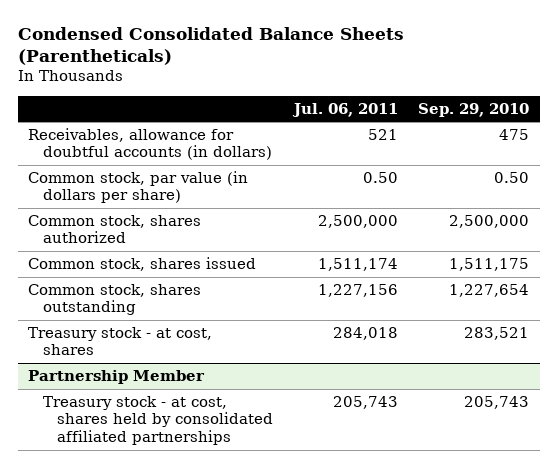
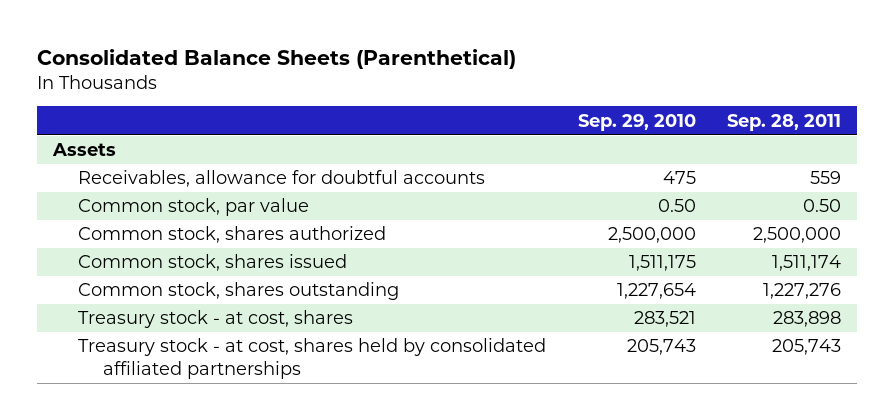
[17,26,404,66] Condensed Consolidated Balance Sheets (Parentheticals) -> [37,48,517,69] Consolidated Balance Sheets (Parenthetical)
[291,102,398,117] Jul. 06, 2011 -> none
none -> [726,113,841,131] Sep. 28, 2011
none -> [51,143,116,157] Assets
[28,128,272,161] Receivables, allowance for doubtful accounts (in dollars) -> [78,170,486,188] Receivables, allowance for doubtful accounts
[28,171,249,204] Common stock, par value (in dollars per share) -> [78,198,310,217] Common stock, par value
[28,370,206,385] Partnership Member -> none

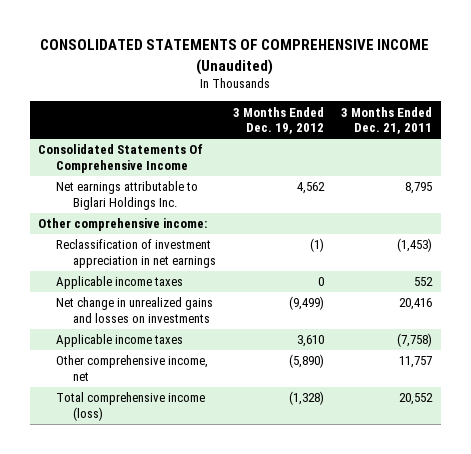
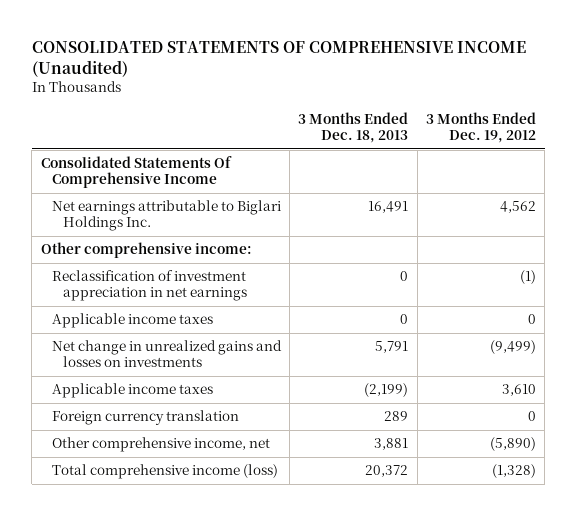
[341,106,433,135] 3 Months Ended Dec. 21, 2011 -> none
none -> [298,112,409,144] 3 Months Ended Dec. 18, 2013
none -> [51,410,239,426] Foreign currency translation

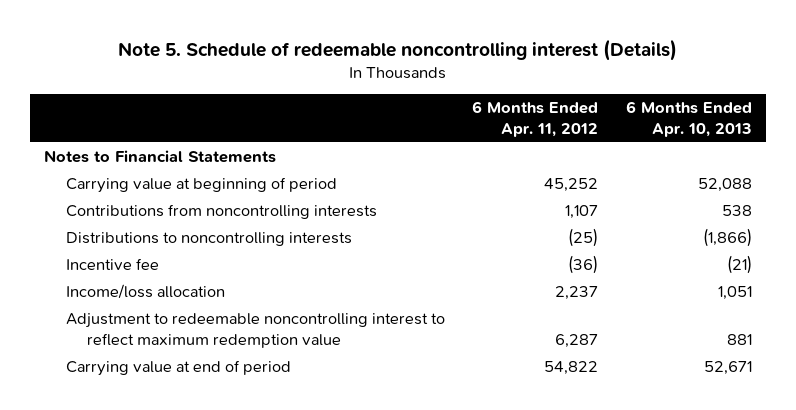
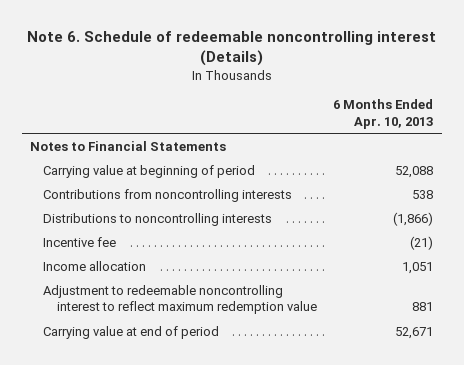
[118,38,678,61] Note 5. Schedule of redeemable noncontrolling interest (Details) -> [26,31,436,67] Note 6. Schedule of redeemable noncontrolling interest (Details)
[472,100,599,137] 6 Months Ended Apr. 11, 2012 -> none
[65,283,225,299] Income/loss allocation -> [43,260,147,271] Income allocation

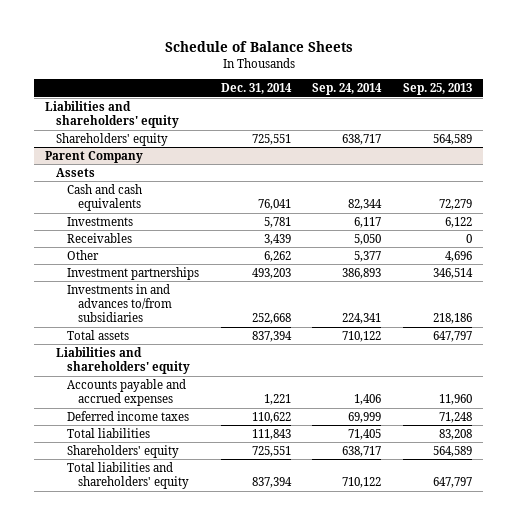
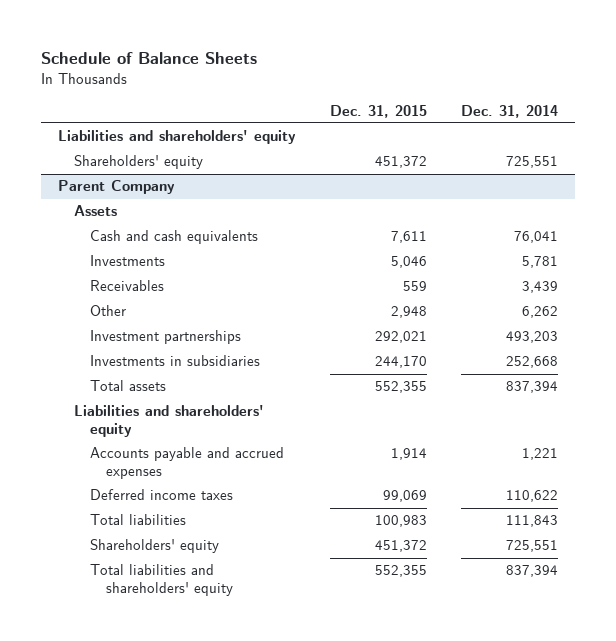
[312,83,383,96] Sep. 24, 2014 -> none
[403,83,473,96] Sep. 25, 2013 -> none
none -> [329,104,427,118] Dec. 31, 2015
[66,283,172,323] Investments in and advances to/from subsidiaries -> [89,355,260,367] Investments in subsidiaries

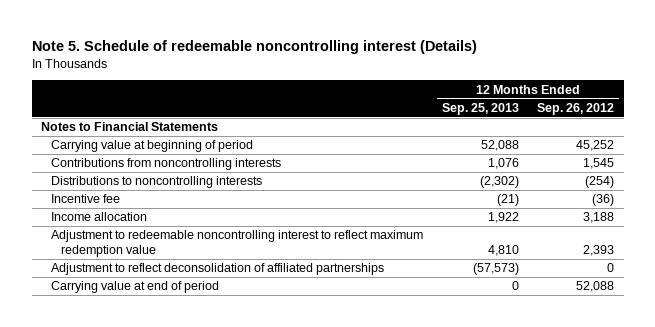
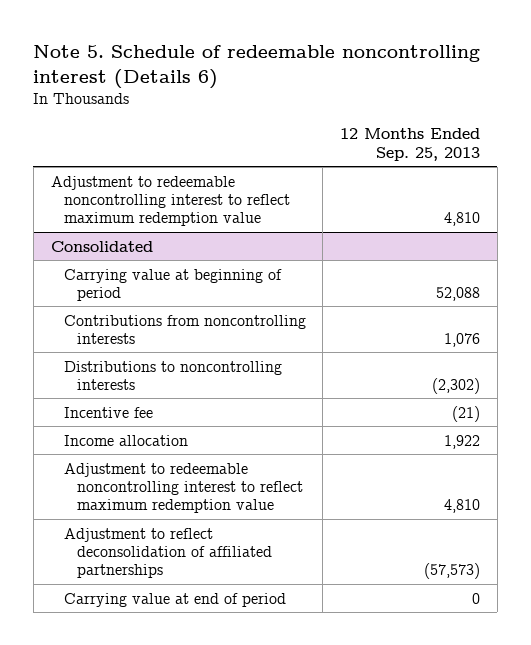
[31,39,477,54] Note 5. Schedule of redeemable noncontrolling interest (Details) -> [33,44,481,89] Note 5. Schedule of redeemable noncontrolling interest (Details 6)
[537,102,615,115] Sep. 26, 2012 -> none
[40,122,218,132] Notes to Financial Statements -> none
none -> [50,175,290,227] Adjustment to redeemable noncontrolling interest to reflect maximum redemption value
none -> [50,240,153,252] Consolidated

